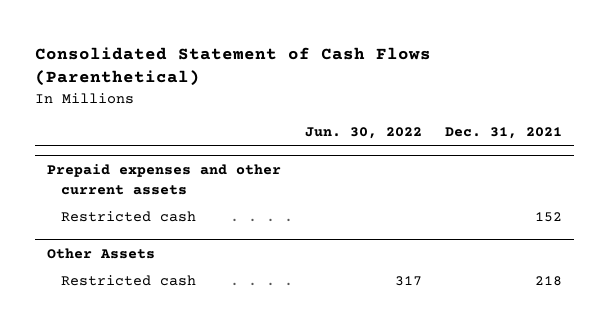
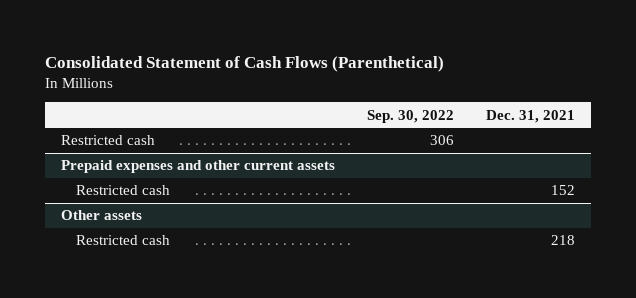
[304,126,422,139] Jun. 30, 2022 -> none
none -> [367,109,455,123] Sep. 30, 2022
none -> [60,135,155,146] Restricted cash
[46,247,155,259] Other Assets -> [60,210,142,221] Other assets

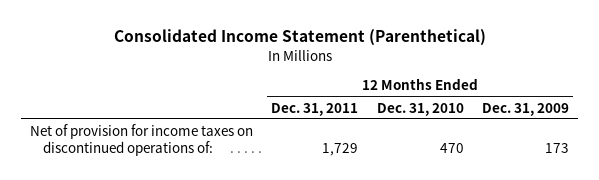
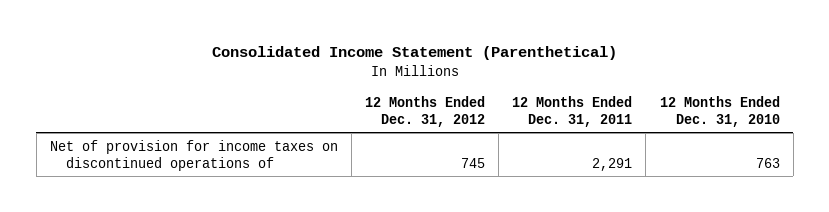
[481,102,569,116] Dec. 31, 2009 -> none
none -> [364,95,485,127] 12 Months Ended Dec. 31, 2012
[30,124,254,156] Net of provision for income taxes on discontinued operations of: -> [49,139,338,171] Net of provision for income taxes on discontinued operations of
[322,142,359,156] 1,729 -> [592,157,633,171] 2,291
[439,142,464,153] 470 -> [755,157,780,168] 763

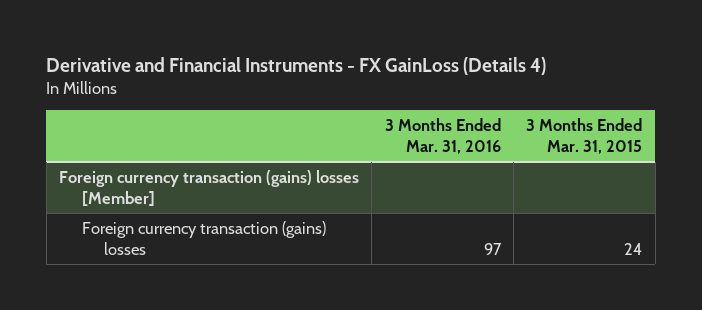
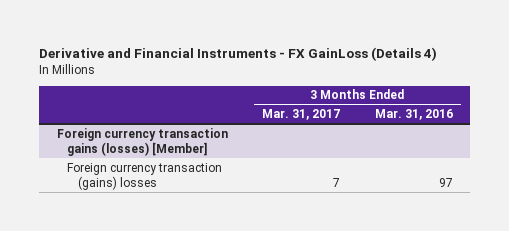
[526,118,643,155] 3 Months Ended Mar. 31, 2015 -> none
none -> [262,109,341,121] Mar. 31, 2017
[59,169,360,207] Foreign currency transaction (gains) losses [Member] -> [56,127,228,156] Foreign currency transaction gains (losses) [Member]

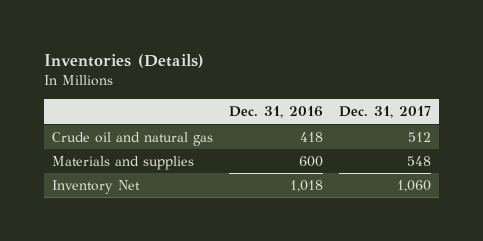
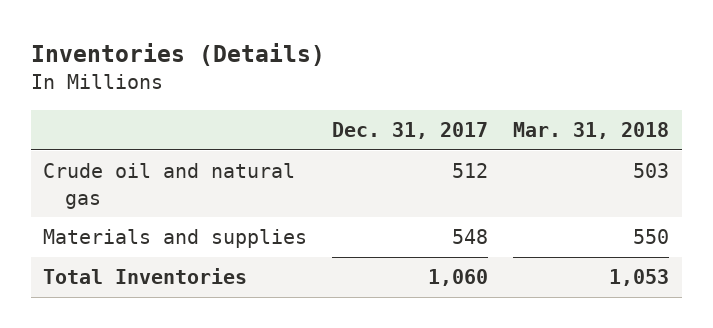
[228,106,323,119] Dec. 31, 2016 -> none
none -> [513,121,670,139] Mar. 31, 2018
[52,179,141,194] Inventory Net -> [43,268,248,285] Total Inventories

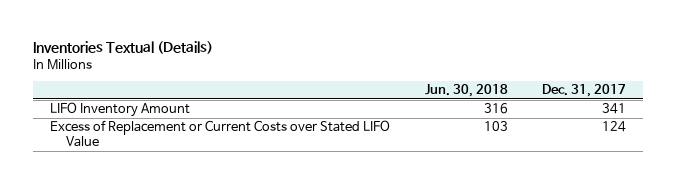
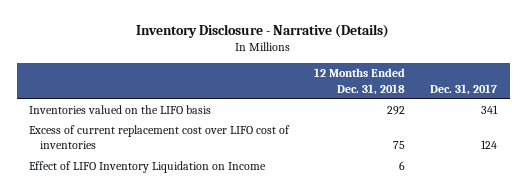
[32,40,213,54] Inventories Textual (Details) -> [136,24,390,39] Inventory Disclosure - Narrative (Details)
[424,84,508,98] Jun. 30, 2018 -> none
none -> [314,68,406,95] 12 Months Ended Dec. 31, 2018
[49,102,190,118] LIFO Inventory Amount -> [29,105,212,115] Inventories valued on the LIFO basis
[49,120,390,148] Excess of Replacement or Current Costs over Stated LIFO Value -> [29,125,291,150] Excess of current replacement cost over LIFO cost of inventories
none -> [29,161,267,174] Effect of LIFO Inventory Liquidation on Income

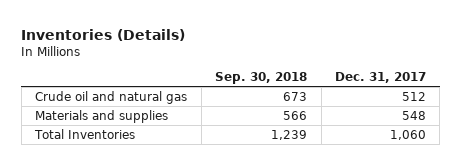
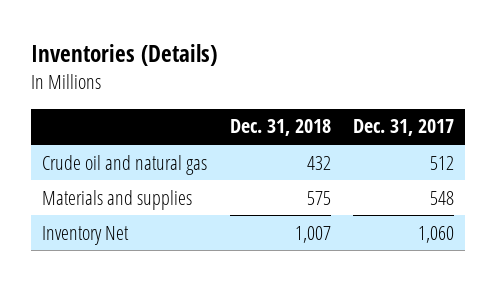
[215,72,308,85] Sep. 30, 2018 -> none
none -> [229,119,331,137] Dec. 31, 2018
[34,128,136,139] Total Inventories -> [42,225,130,245] Inventory Net

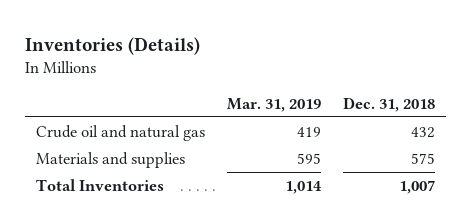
[353,119,455,137] Dec. 31, 2017 -> none
none -> [227,97,322,112] Mar. 31, 2019
[42,225,130,245] Inventory Net -> [36,178,165,191] Total Inventories

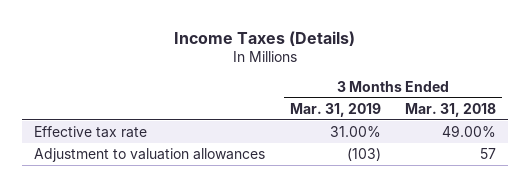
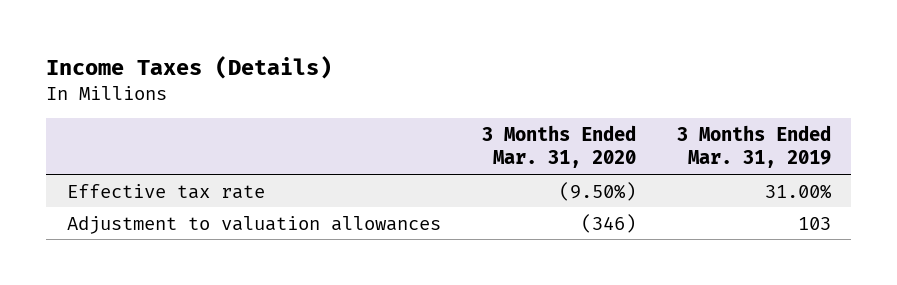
[405,102,497,117] Mar. 31, 2018 -> none
none -> [481,125,636,169] 3 Months Ended Mar. 31, 2020
[346,147,381,161] (103) -> [797,216,831,230] 103

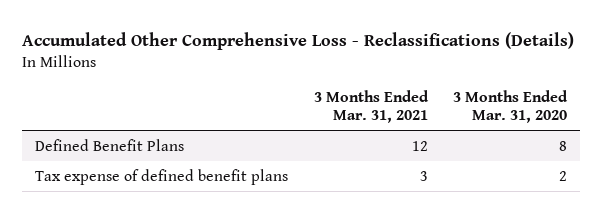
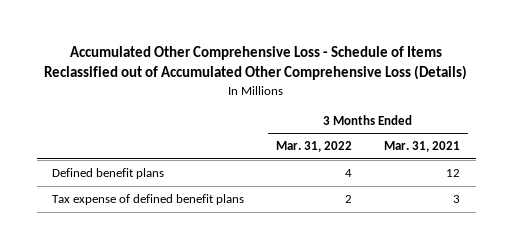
[21,31,574,50] Accumulated Other Comprehensive Loss - Reclassifications (Details) -> [44,45,468,81] Accumulated Other Comprehensive Loss - Schedule of Items Reclassified out of Accumulated Other Comprehensive Loss (Details)
[453,90,569,124] 3 Months Ended Mar. 31, 2020 -> none
none -> [276,141,353,153] Mar. 31, 2022
[34,138,184,151] Defined Benefit Plans -> [52,168,165,180] Defined benefit plans

